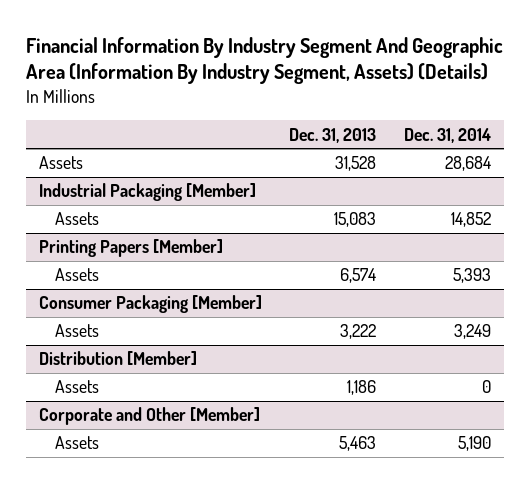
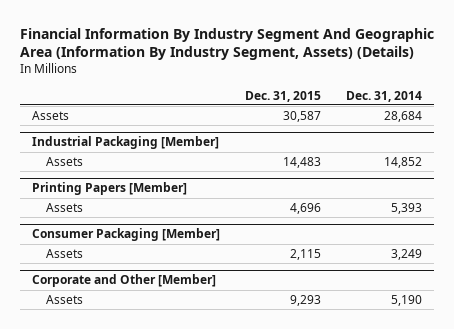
[289,127,377,143] Dec. 31, 2013 -> none
none -> [244,90,321,102] Dec. 31, 2015
[39,351,198,366] Distribution [Member] -> none
[55,380,100,394] Assets -> none

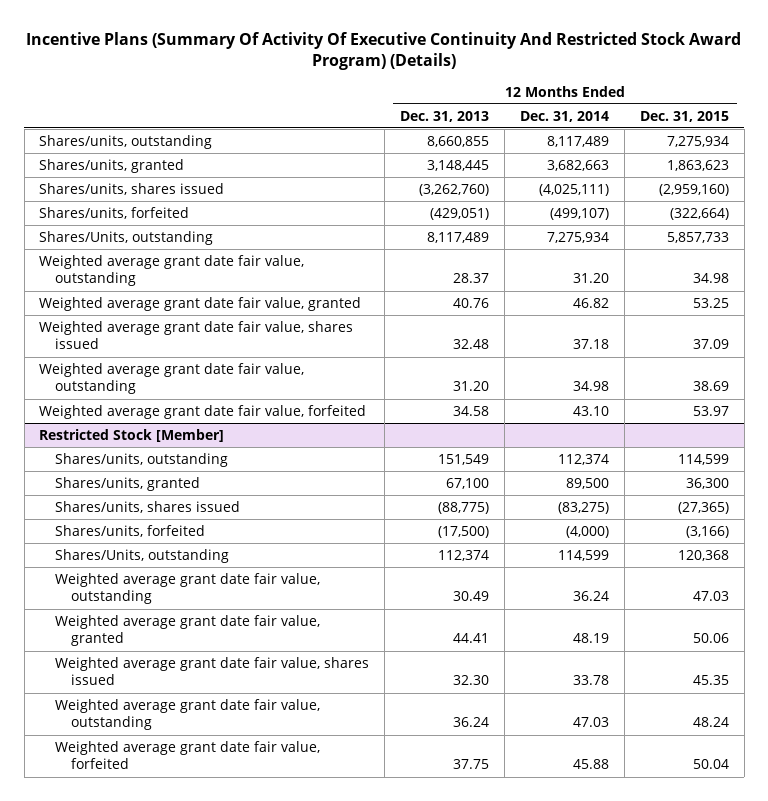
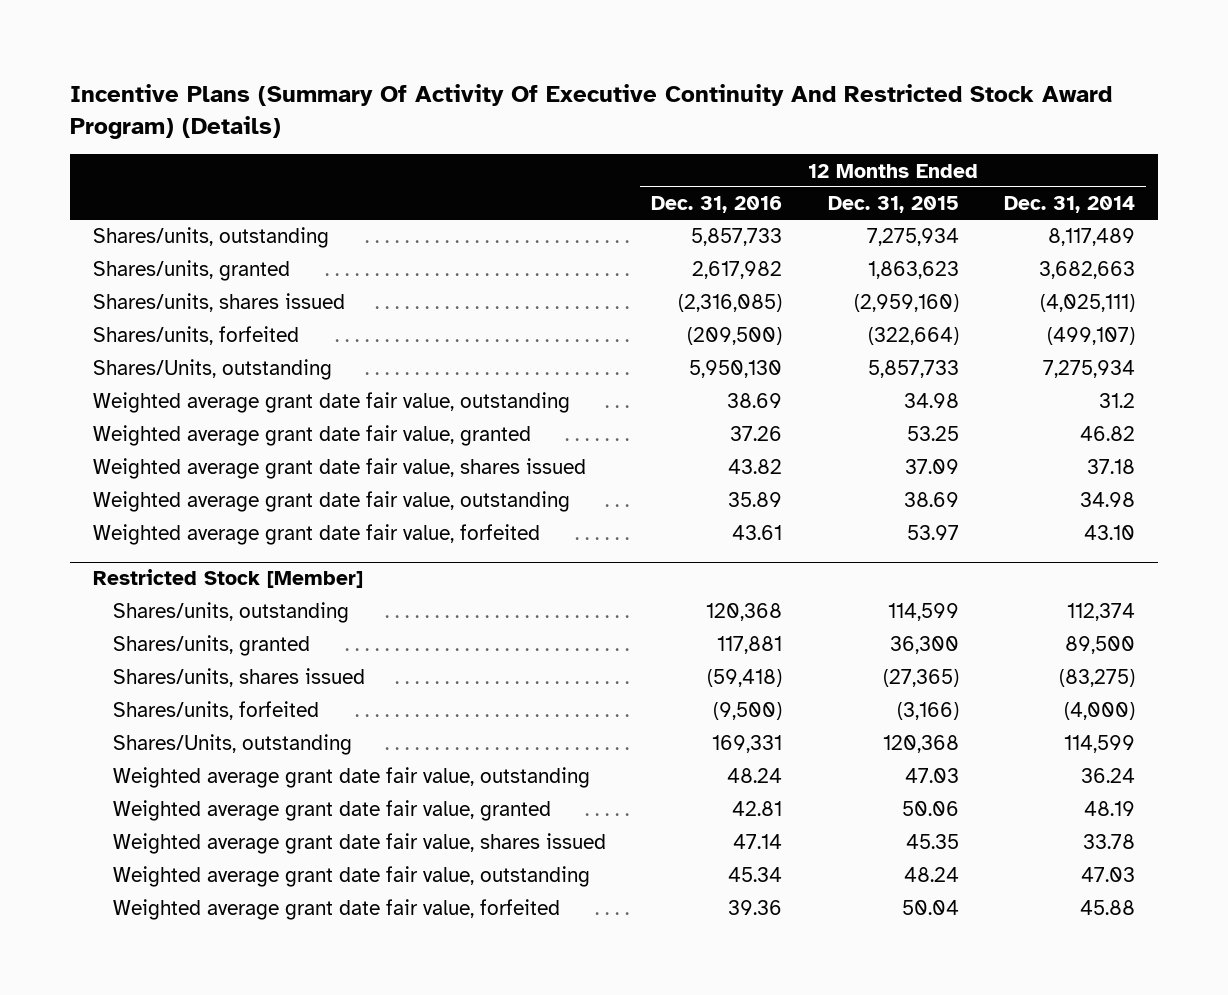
[400,110,490,122] Dec. 31, 2013 -> none
none -> [651,196,783,214] Dec. 31, 2016
[573,273,610,284] 31.20 -> [1099,393,1136,409] 31.2

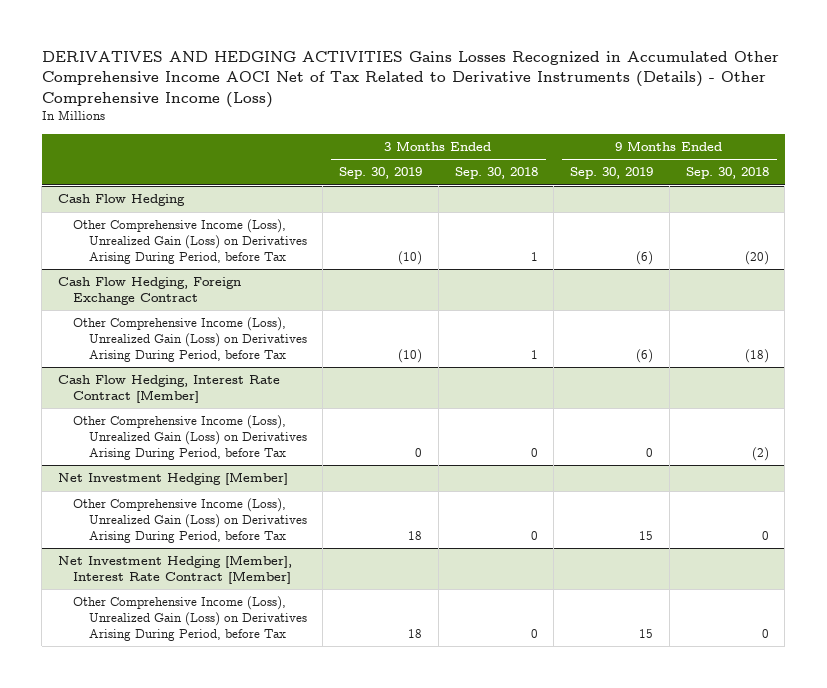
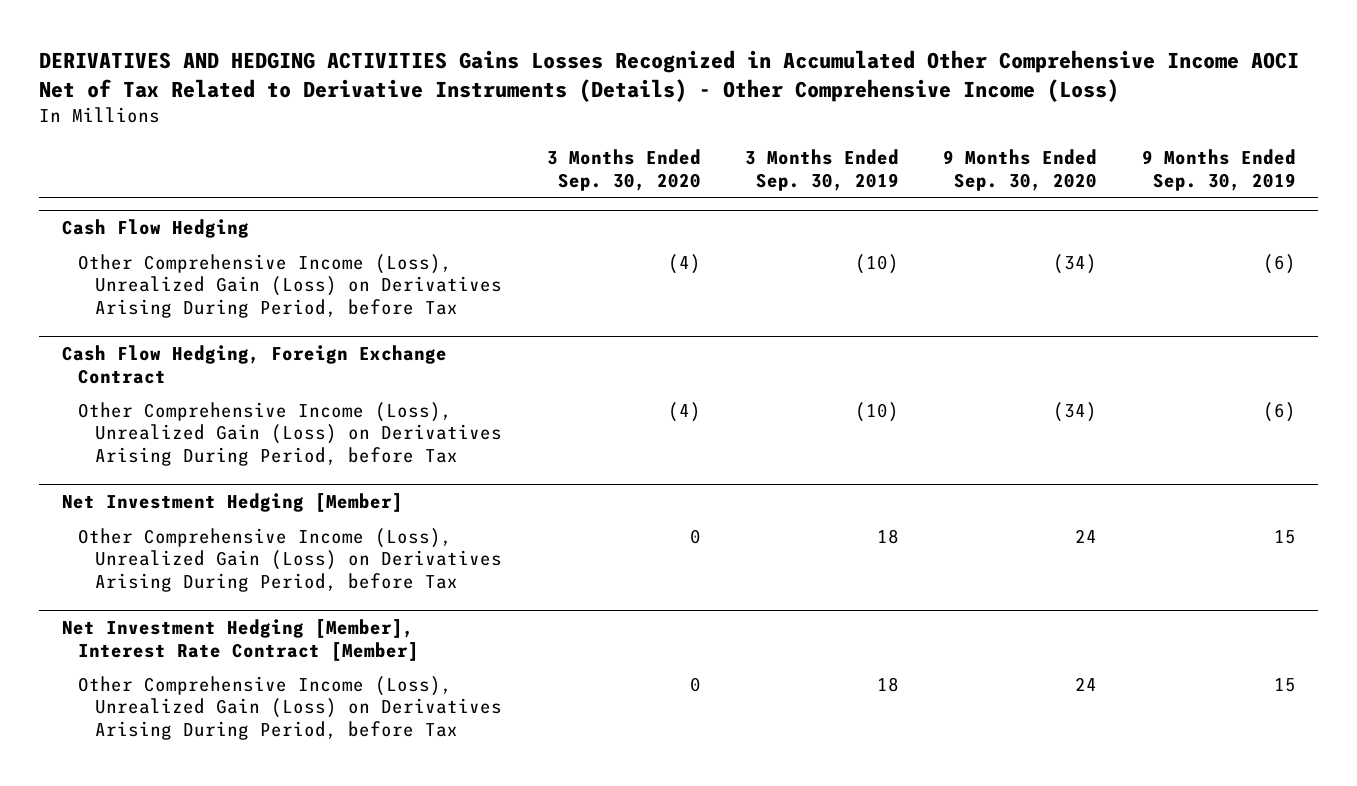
[454,167,538,180] Sep. 30, 2018 -> none
[685,167,769,180] Sep. 30, 2018 -> none
none -> [546,149,701,192] 3 Months Ended Sep. 30, 2020
none -> [943,149,1098,192] 9 Months Ended Sep. 30, 2020
[57,375,280,404] Cash Flow Hedging, Interest Rate Contract [Member] -> none
[73,415,307,460] Other Comprehensive Income (Loss), Unrealized Gain (Loss) on Derivatives Arising During Period, before Tax -> none

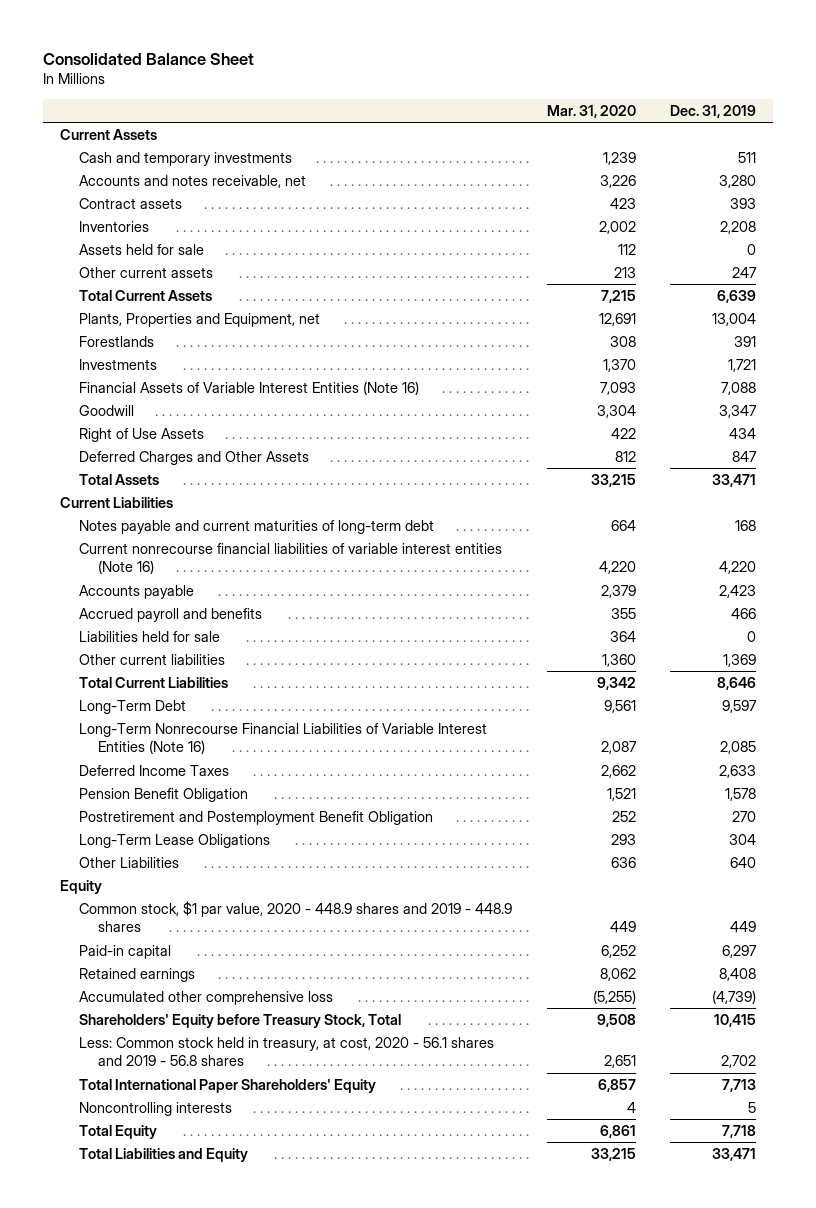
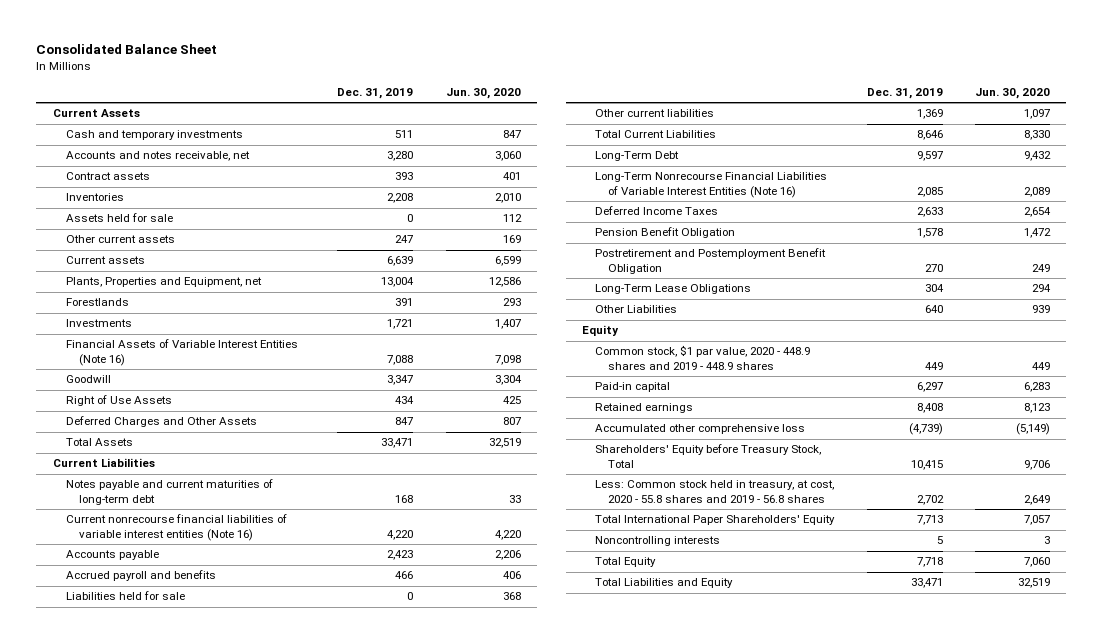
[546,104,636,118] Mar. 31, 2020 -> none
none -> [445,88,521,100] Jun. 30, 2020
[79,289,213,301] Total Current Assets -> [65,256,145,265] Current assets
[79,1036,495,1067] Less: Common stock held in treasury, at cost, 2020 - 56.1 shares and 2019 - 56.8 shares -> [595,480,835,504] Less: Common stock held in treasury, at cost, 2020 - 55.8 shares and 2019 - 56.8 shares

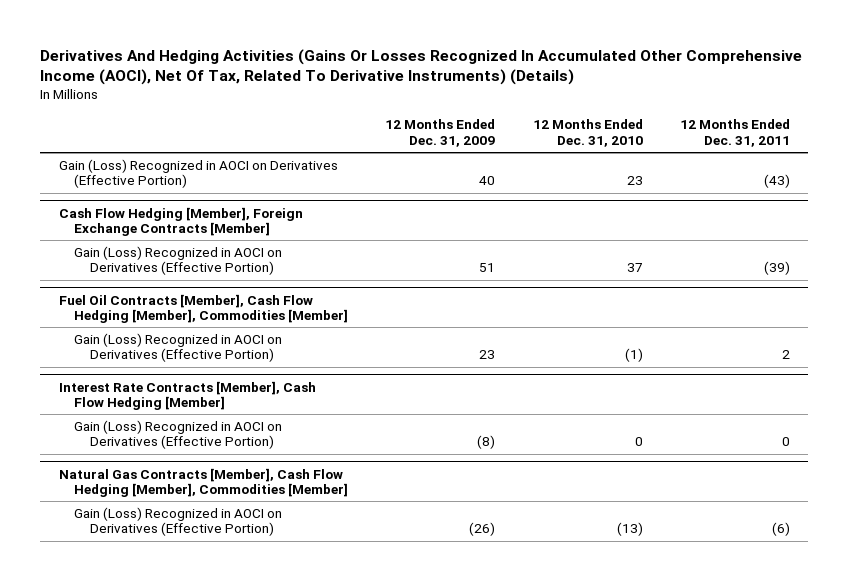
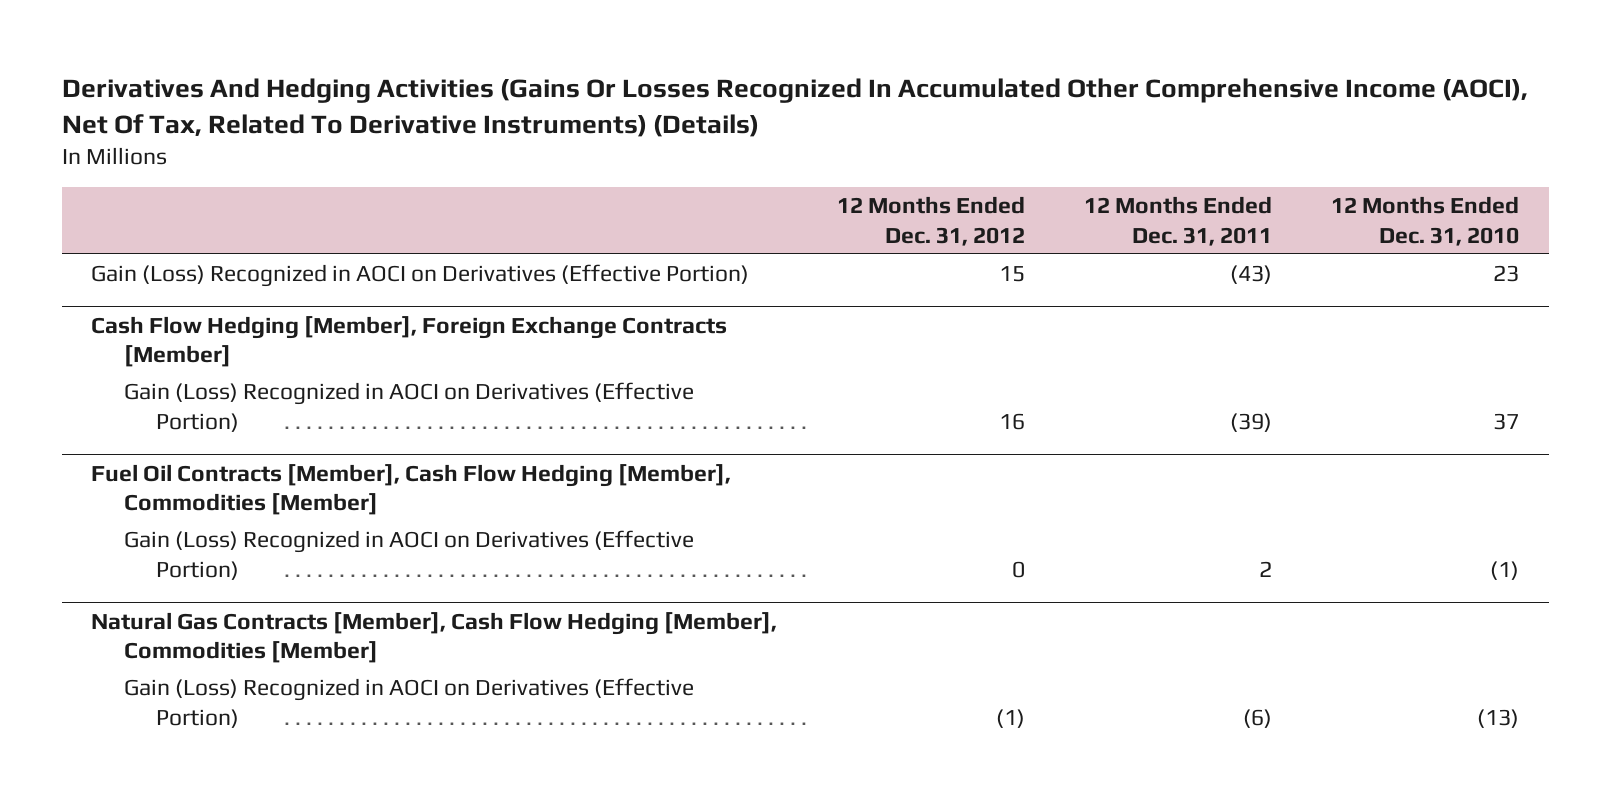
[385,119,496,147] 12 Months Ended Dec. 31, 2009 -> none
none -> [836,196,1025,246] 12 Months Ended Dec. 31, 2012
[58,380,316,410] Interest Rate Contracts [Member], Cash Flow Hedging [Member] -> none
[74,419,283,450] Gain (Loss) Recognized in AOCI on Derivatives (Effective Portion) -> none

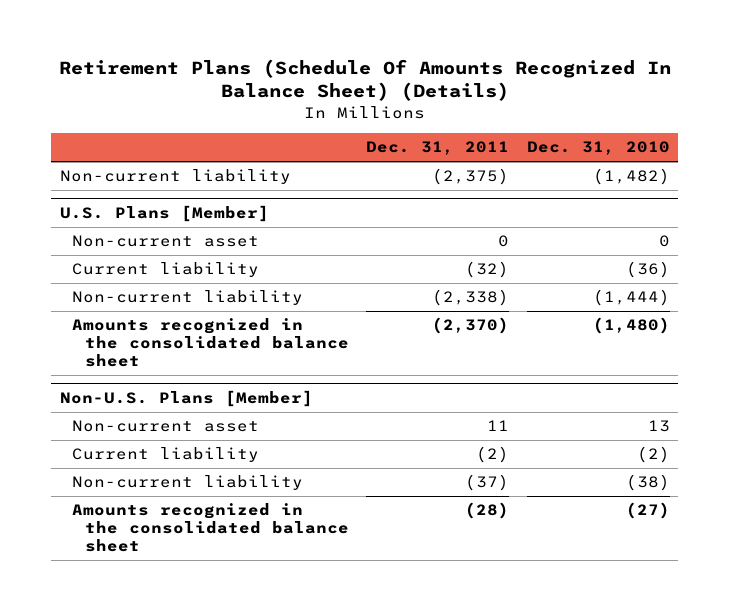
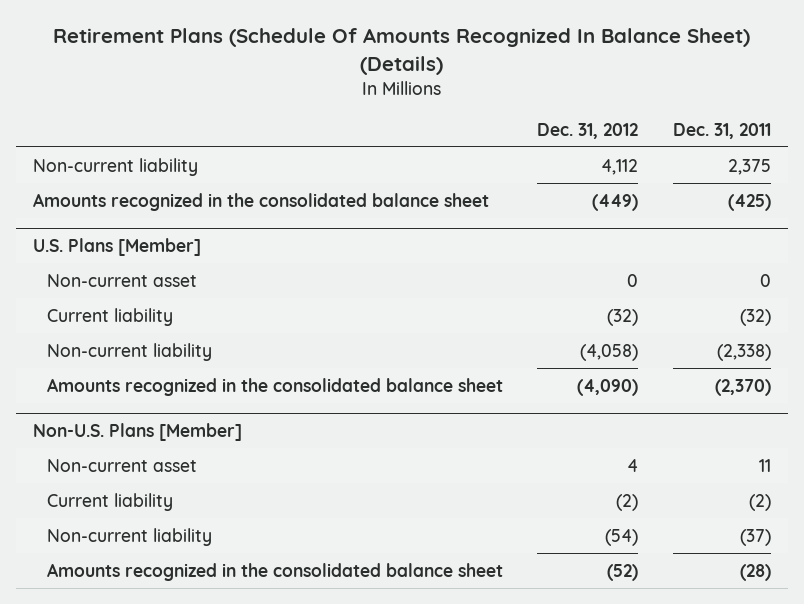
[526,141,670,156] Dec. 31, 2010 -> none
none -> [537,122,639,139] Dec. 31, 2012
[432,168,510,186] (2,375) -> [727,158,771,175] 2,375
none -> [32,192,489,211] Amounts recognized in the consolidated balance sheet

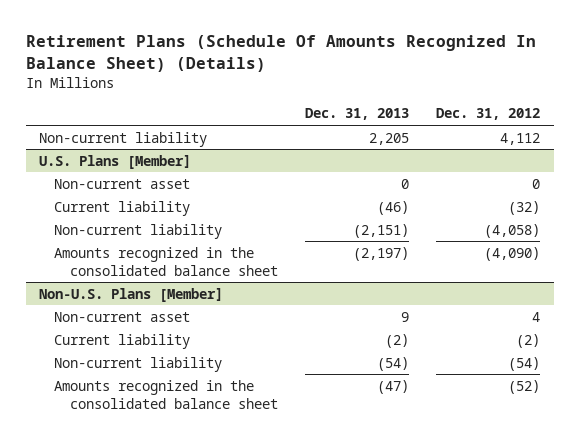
[672,122,771,139] Dec. 31, 2011 -> none
none -> [304,108,409,121] Dec. 31, 2013
[32,192,489,211] Amounts recognized in the consolidated balance sheet -> none

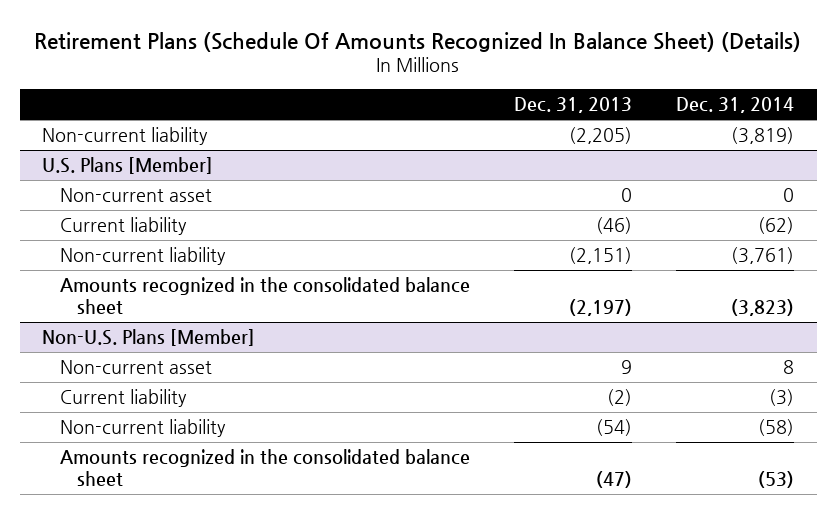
[436,108,541,121] Dec. 31, 2012 -> none
none -> [676,97,795,114] Dec. 31, 2014
[368,132,409,145] 2,205 -> [568,127,632,145] (2,205)

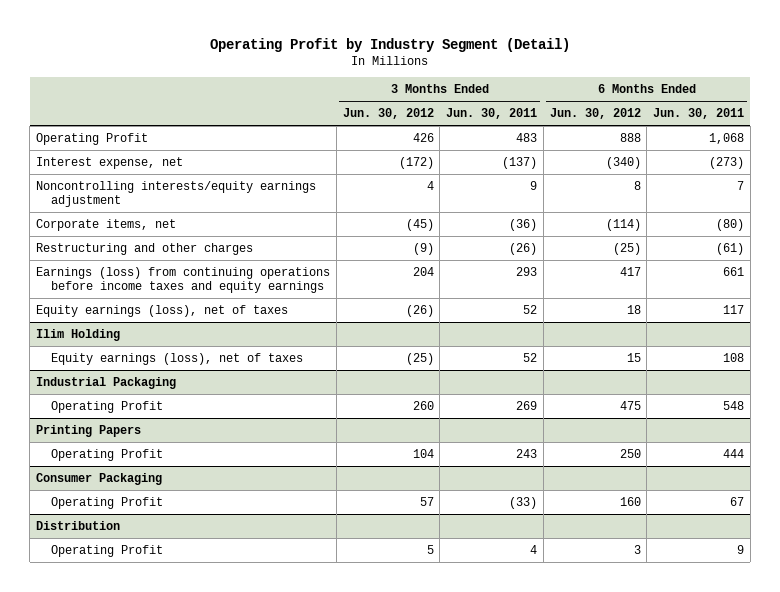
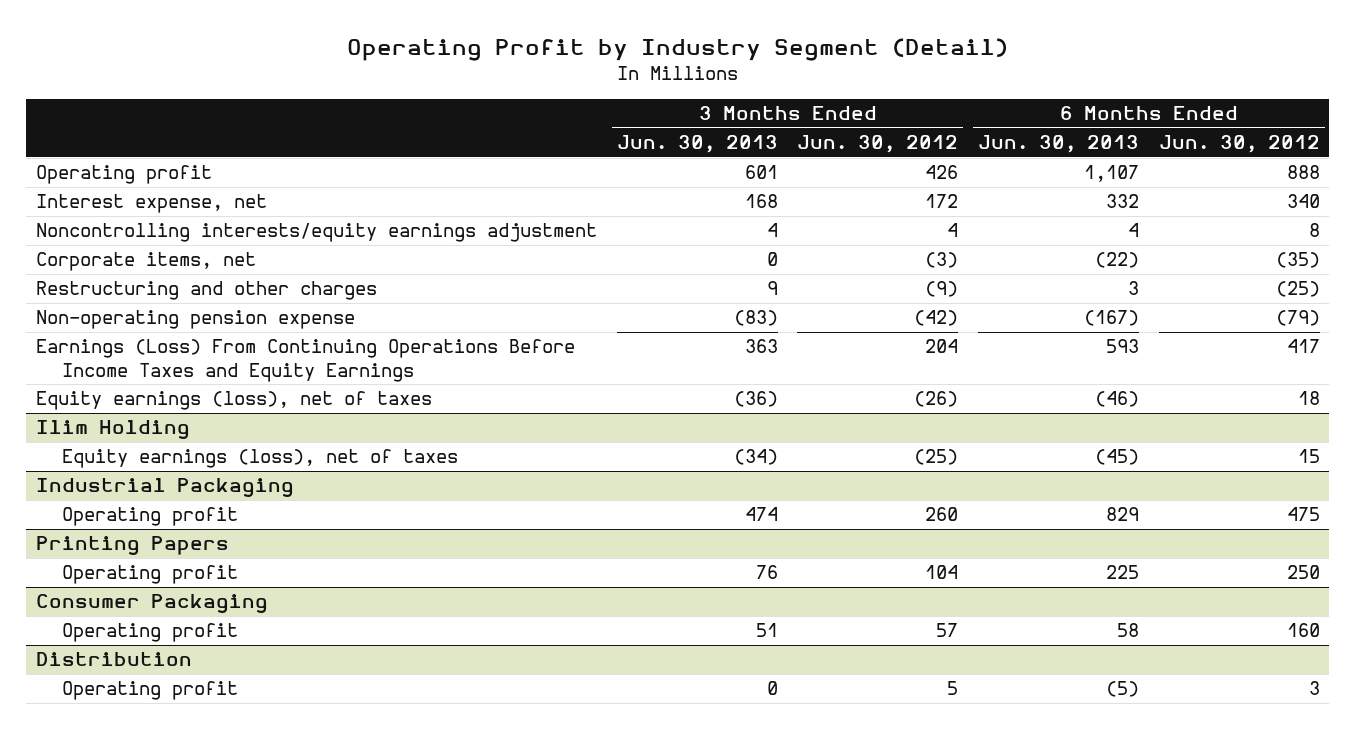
[446,108,538,120] Jun. 30, 2011 -> none
[653,108,745,120] Jun. 30, 2011 -> none
none -> [616,135,778,154] Jun. 30, 2013
none -> [978,135,1140,154] Jun. 30, 2013
[36,132,149,145] Operating Profit -> [36,165,213,185] Operating profit
[398,156,434,169] (172) -> [925,194,959,209] 172
[605,156,641,169] (340) -> [1286,194,1320,209] 340
[405,218,434,231] (45) -> [925,252,959,269] (3)
[605,218,641,231] (114) -> [1275,252,1320,269] (35)
none -> [36,310,356,330] Non-operating pension expense
[36,266,331,294] Earnings (loss) from continuing operations before income taxes and equity earnings -> [36,339,576,382] Earnings (Loss) From Continuing Operations Before Income Taxes and Equity Earnings
[50,400,163,413] Operating Profit -> [62,507,239,527] Operating profit
[50,448,163,461] Operating Profit -> [62,565,239,585] Operating profit
[50,496,163,509] Operating Profit -> [62,623,239,643] Operating profit
[50,544,163,557] Operating Profit -> [62,681,239,701] Operating profit

